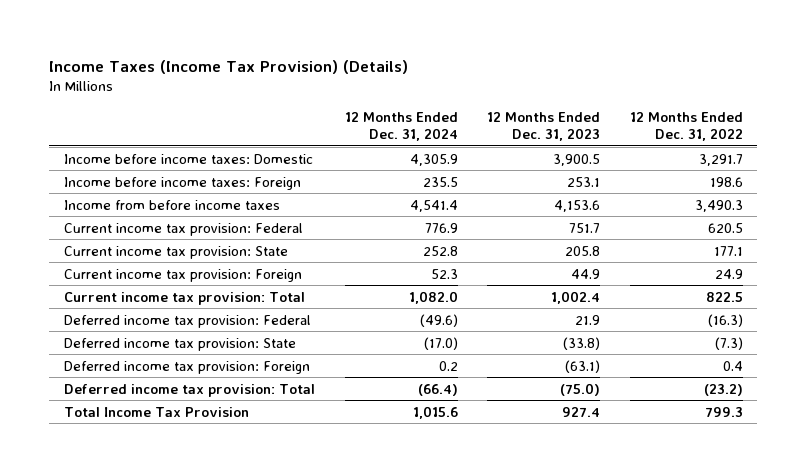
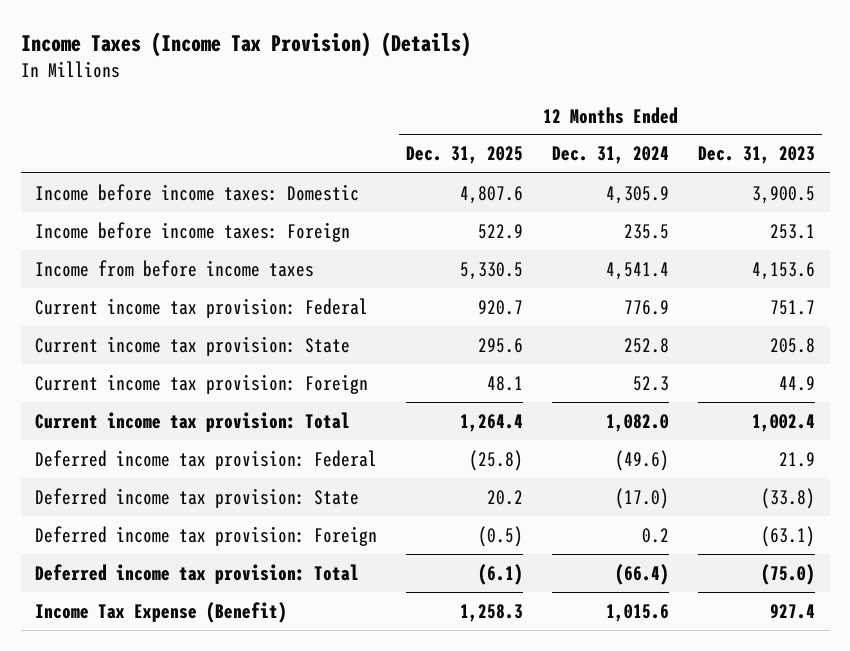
[629,112,743,142] 12 Months Ended Dec. 31, 2022 -> none
none -> [406,146,524,165] Dec. 31, 2025
[64,406,250,417] Total Income Tax Provision -> [35,601,288,623] Income Tax Expense (Benefit)

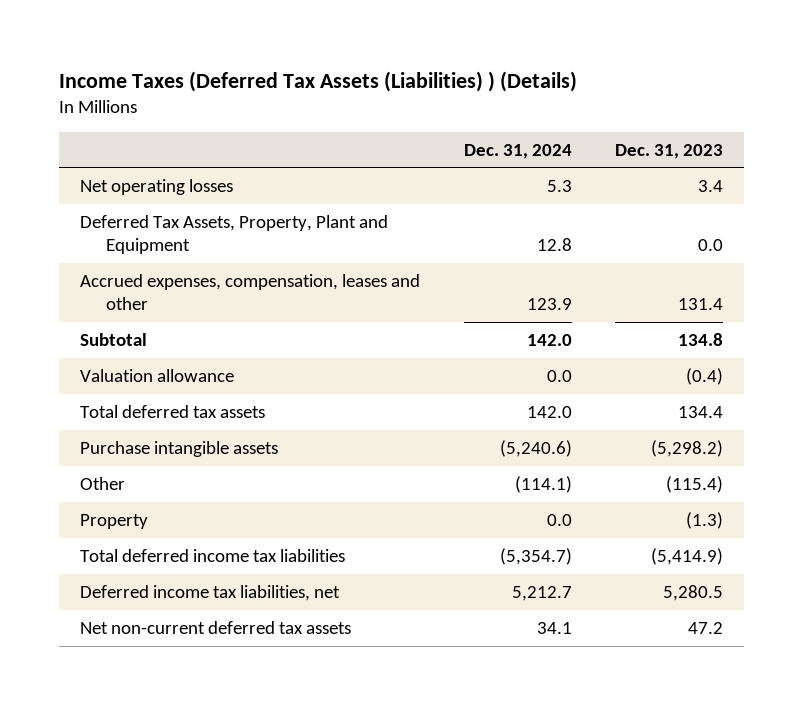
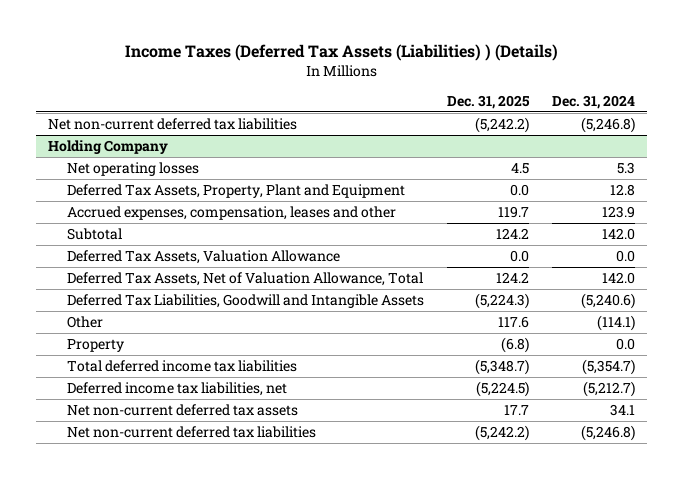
[614,143,723,159] Dec. 31, 2023 -> none
none -> [446,94,530,109] Dec. 31, 2025
none -> [47,117,297,130] Net non-current deferred tax liabilities
none -> [47,139,168,154] Holding Company
[80,368,235,382] Valuation allowance -> [66,249,340,264] Deferred Tax Assets, Valuation Allowance
[80,404,266,418] Total deferred tax assets -> [66,271,423,286] Deferred Tax Assets, Net of Valuation Allowance, Total
[80,440,279,457] Purchase intangible assets -> [66,293,424,308] Deferred Tax Liabilities, Goodwill and Intangible Assets
[511,585,572,601] 5,212.7 -> [583,380,636,397] (5,212.7)
none -> [66,425,316,438] Net non-current deferred tax liabilities

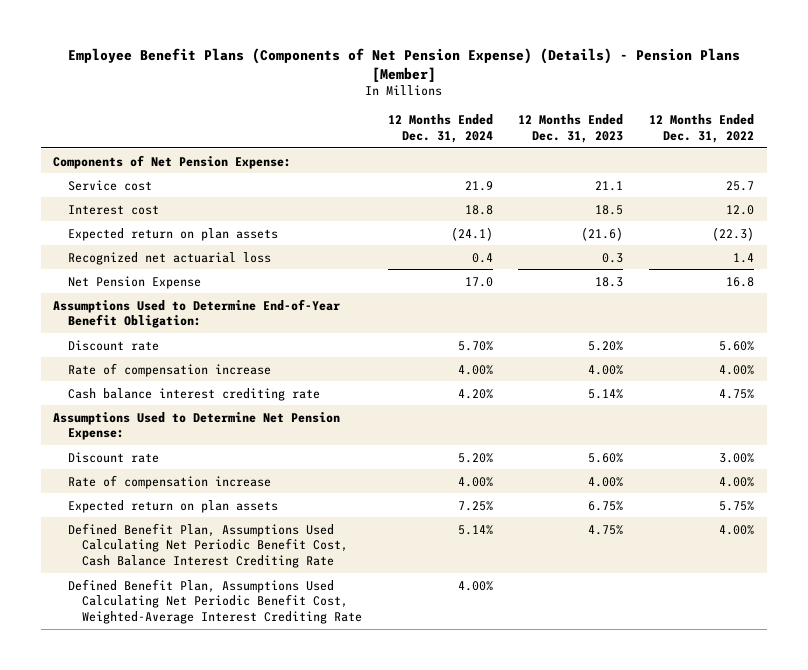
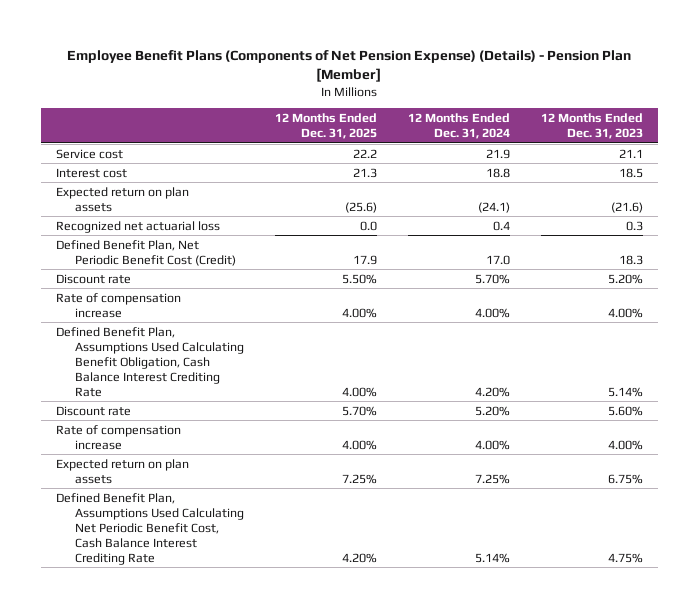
[67,47,740,82] Employee Benefit Plans (Components of Net Pension Expense) (Details) - Pension Plans [Member] -> [67,49,632,83] Employee Benefit Plans (Components of Net Pension Expense) (Details) - Pension Plan [Member]
[649,113,755,143] 12 Months Ended Dec. 31, 2022 -> none
none -> [274,112,377,139] 12 Months Ended Dec. 31, 2025
[53,154,292,169] Components of Net Pension Expense: -> none
[53,298,341,329] Assumptions Used to Determine End-of-Year Benefit Obligation: -> none
[67,275,201,289] Net Pension Expense -> [56,239,236,266] Defined Benefit Plan, Net Periodic Benefit Cost (Credit)
[53,411,341,441] Assumptions Used to Determine Net Pension Expense: -> none
[67,387,320,401] Cash balance interest crediting rate -> [56,326,244,397] Defined Benefit Plan, Assumptions Used Calculating Benefit Obligation, Cash Balance Interest Crediting Rate
[67,578,362,625] Defined Benefit Plan, Assumptions Used Calculating Net Periodic Benefit Cost, Weighted-Average Interest Crediting Rate -> none

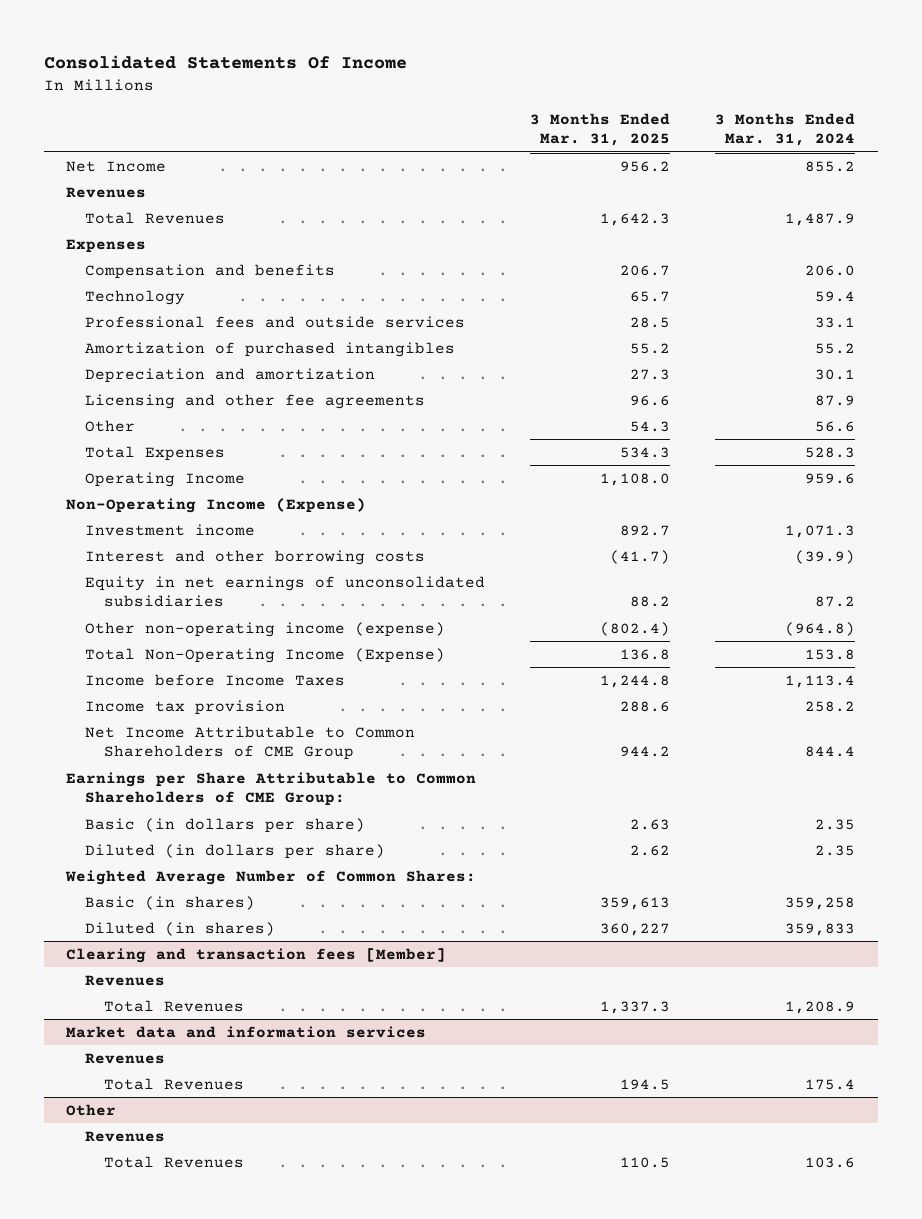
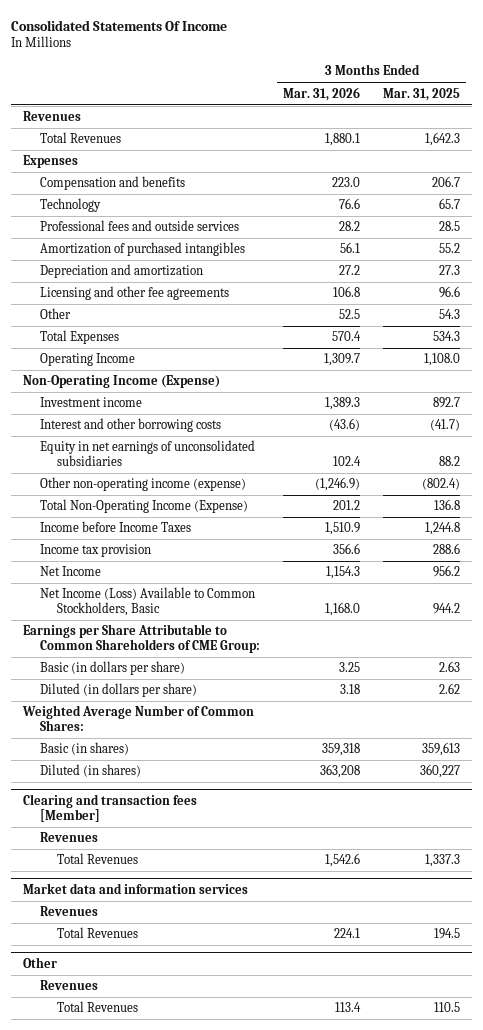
[715,112,856,146] 3 Months Ended Mar. 31, 2024 -> none
none -> [283,86,361,101] Mar. 31, 2026
[66,160,167,172] Net Income -> [40,566,102,577] Net Income
[84,725,415,761] Net Income Attributable to Common Shareholders of CME Group -> [40,587,256,617] Net Income (Loss) Available to Common Stockholders, Basic

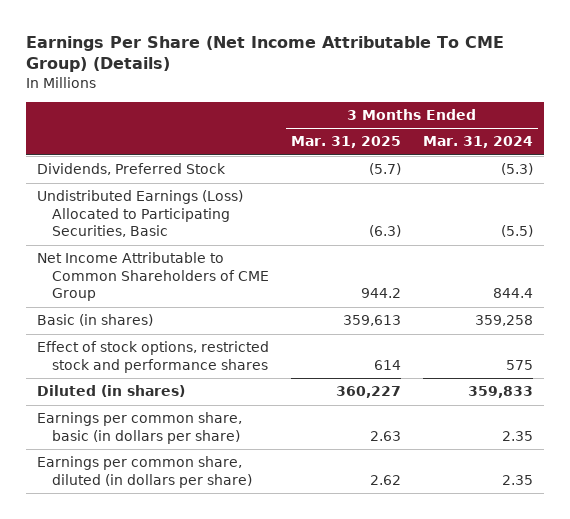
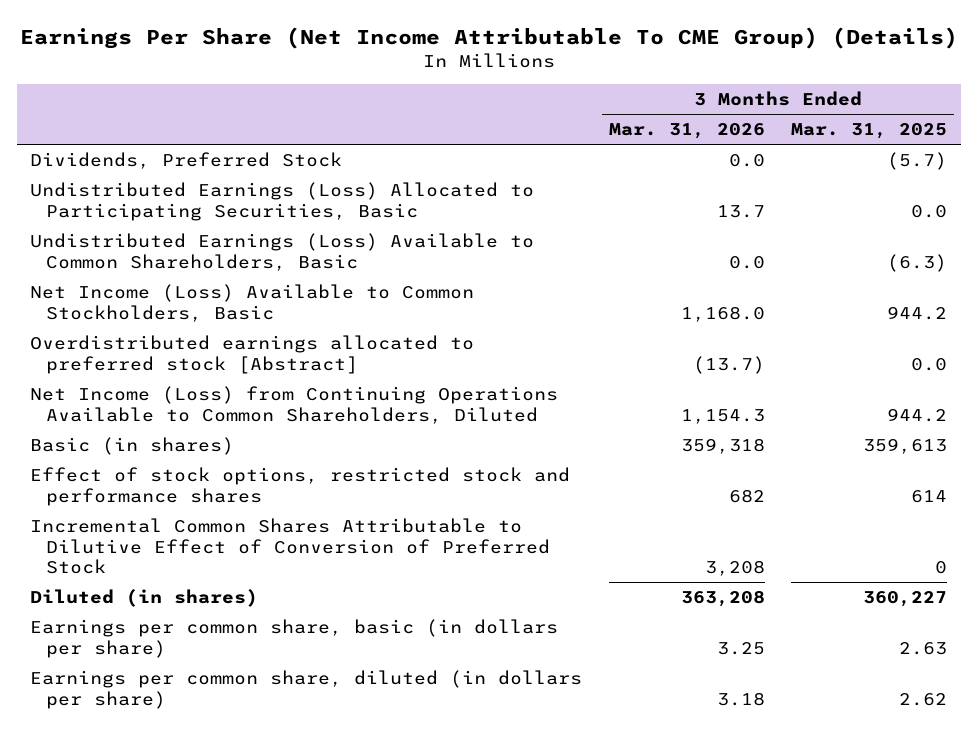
[422,136,533,149] Mar. 31, 2024 -> none
none -> [608,123,765,140] Mar. 31, 2026
[369,225,402,238] (6.3) -> [911,204,948,218] 0.0
none -> [30,233,535,271] Undistributed Earnings (Loss) Available to Common Shareholders, Basic
[37,252,270,302] Net Income Attributable to Common Shareholders of CME Group -> [30,284,475,322] Net Income (Loss) Available to Common Stockholders, Basic
none -> [30,335,475,374] Overdistributed earnings allocated to preferred stock [Abstract]
none -> [30,386,559,424] Net Income (Loss) from Continuing Operations Available to Common Shareholders, Diluted
none -> [30,518,550,575] Incremental Common Shares Attributable to Dilutive Effect of Conversion of Preferred Stock

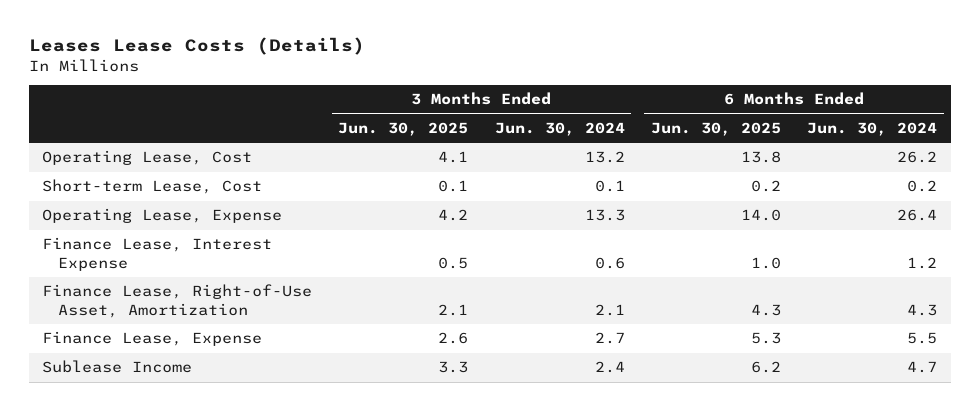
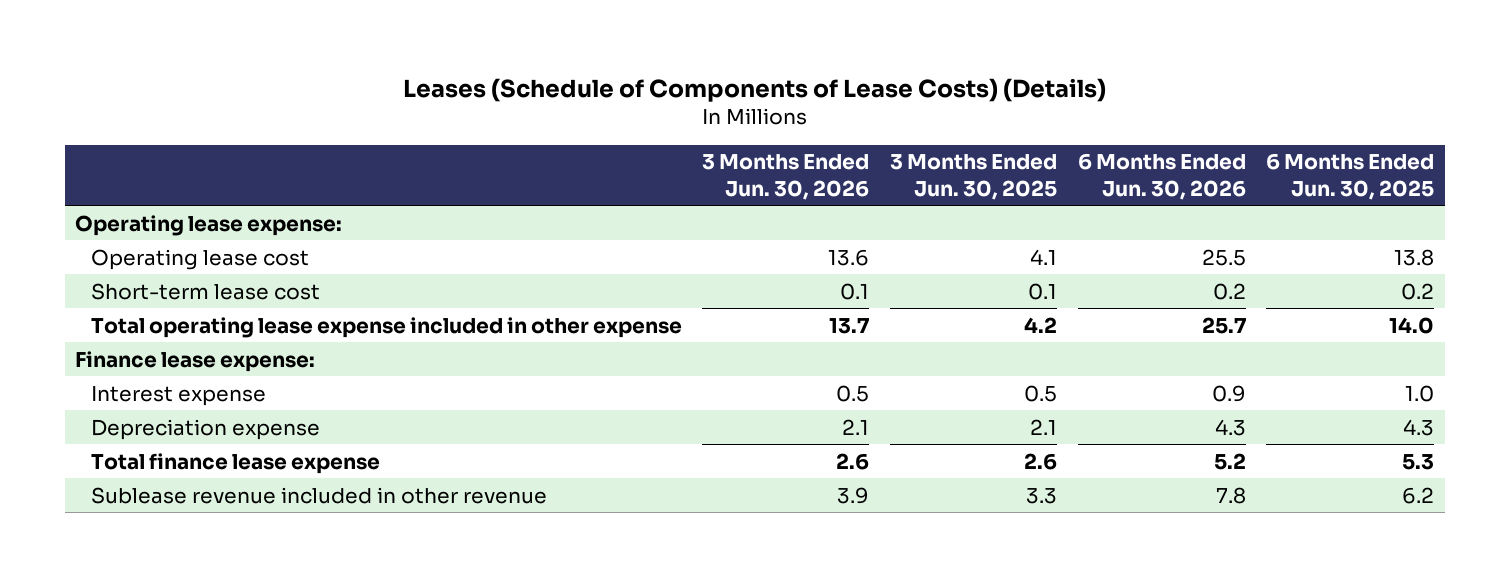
[28,37,365,56] Leases Lease Costs (Details) -> [402,77,1106,102] Leases (Schedule of Components of Lease Costs) (Details)
[494,121,625,136] Jun. 30, 2024 -> none
[807,121,938,136] Jun. 30, 2024 -> none
none -> [702,154,870,200] 3 Months Ended Jun. 30, 2026
none -> [1077,153,1246,200] 6 Months Ended Jun. 30, 2026
none -> [75,214,343,236] Operating lease expense:
[41,150,252,166] Operating Lease, Cost -> [90,248,309,270] Operating lease cost
[41,179,262,195] Short-term Lease, Cost -> [90,282,320,300] Short-term lease cost
[41,208,282,224] Operating Lease, Expense -> [90,316,682,338] Total operating lease expense included in other expense
none -> [75,350,316,372] Finance lease expense:
[41,237,272,271] Finance Lease, Interest Expense -> [90,385,266,406] Interest expense
[41,284,312,318] Finance Lease, Right-of-Use Asset, Amortization -> [90,418,320,440] Depreciation expense
[41,331,262,347] Finance Lease, Expense -> [90,452,380,474] Total finance lease expense
[41,360,192,374] Sublease Income -> [90,486,547,504] Sublease revenue included in other revenue

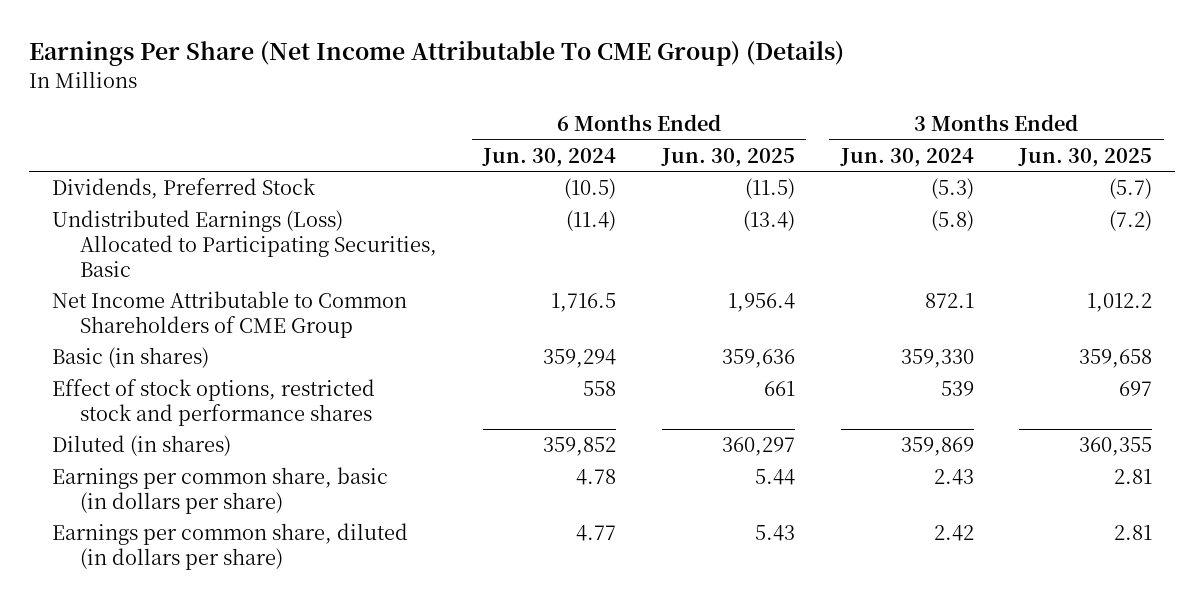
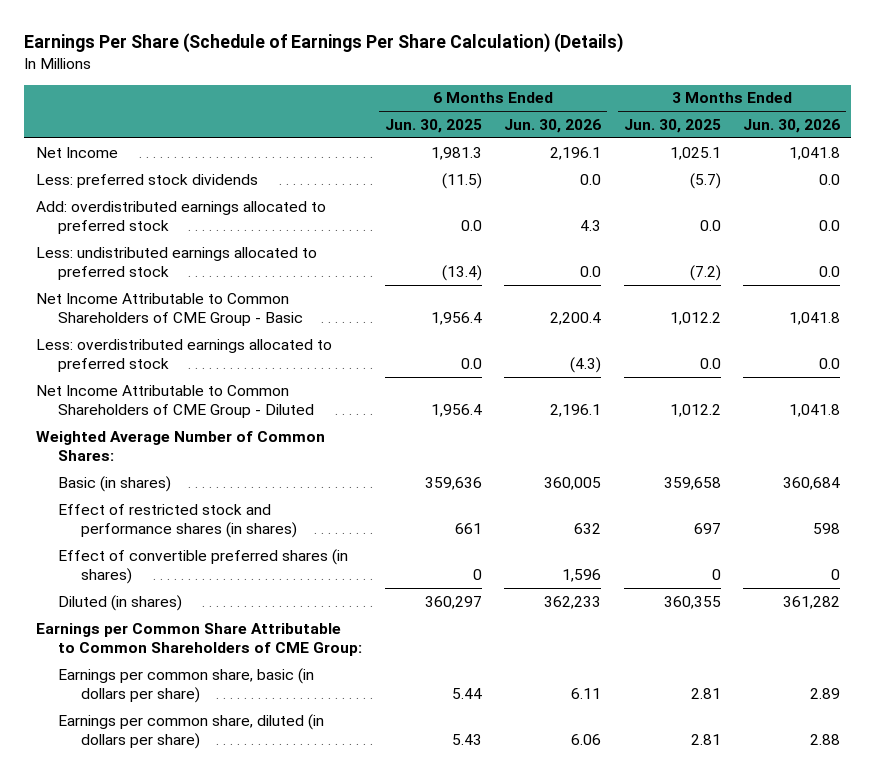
[29,40,845,67] Earnings Per Share (Net Income Attributable To CME Group) (Details) -> [24,33,624,54] Earnings Per Share (Schedule of Earnings Per Share Calculation) (Details)
[482,147,617,167] Jun. 30, 2024 -> none
[839,147,974,167] Jun. 30, 2024 -> none
none -> [504,119,602,134] Jun. 30, 2026
none -> [743,119,841,134] Jun. 30, 2026
none -> [35,146,118,158] Net Income
[51,178,316,200] Dividends, Preferred Stock -> [35,173,258,188] Less: preferred stock dividends
[51,210,438,277] Undistributed Earnings (Loss) Allocated to Participating Securities, Basic -> [35,200,326,235] Add: overdistributed earnings allocated to preferred stock
[742,210,795,232] (13.4) -> [460,220,482,232] 0.0
[1109,210,1153,232] (7.2) -> [699,220,721,232] 0.0
none -> [35,246,317,281] Less: undistributed earnings allocated to preferred stock
[51,291,407,338] Net Income Attributable to Common Shareholders of CME Group -> [35,292,304,327] Net Income Attributable to Common Shareholders of CME Group - Basic
none -> [35,338,332,373] Less: overdistributed earnings allocated to preferred stock
none -> [35,384,315,419] Net Income Attributable to Common Shareholders of CME Group - Diluted
none -> [35,430,325,462] Weighted Average Number of Common Shares:
[51,379,375,426] Effect of stock options, restricted stock and performance shares -> [58,503,297,539] Effect of restricted stock and performance shares (in shares)
none -> [58,548,349,585] Effect of convertible preferred shares (in shares)
none -> [35,622,363,657] Earnings per Common Share Attributable to Common Shareholders of CME Group:

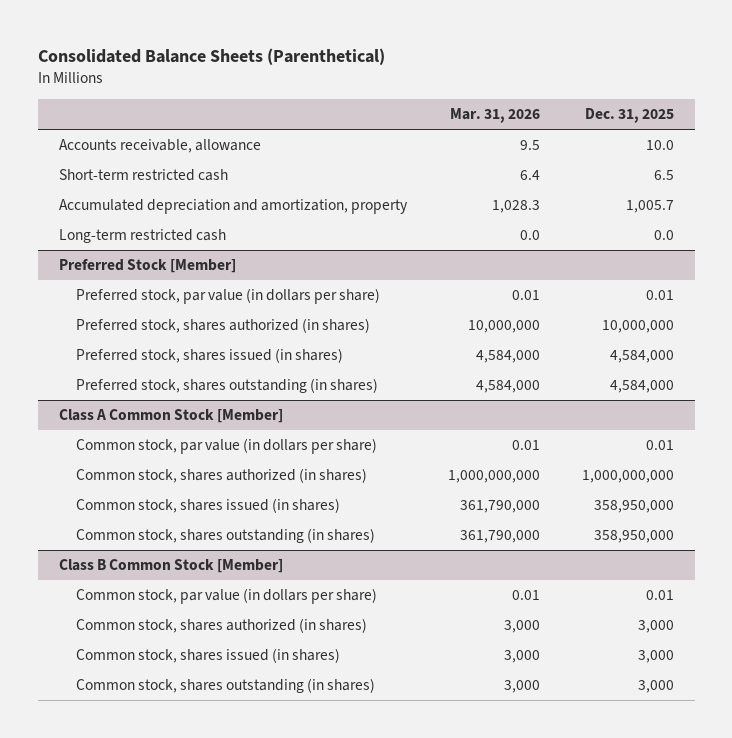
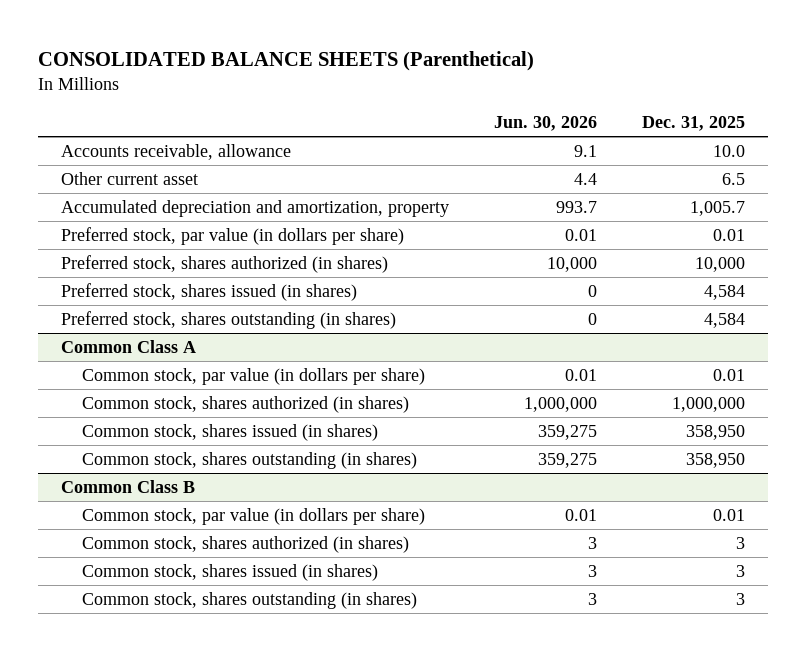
[37,48,385,66] Consolidated Balance Sheets (Parenthetical) -> [38,50,535,71] CONSOLIDATED BALANCE SHEETS (Parenthetical)
[450,108,541,124] Mar. 31, 2026 -> none
none -> [494,115,598,131] Jun. 30, 2026
[58,169,228,182] Short-term restricted cash -> [60,171,198,185] Other current asset
[58,229,226,244] Long-term restricted cash -> none
[58,259,236,274] Preferred Stock [Member] -> none
[601,320,674,334] 10,000,000 -> [695,256,746,272] 10,000
[609,350,674,364] 4,584,000 -> [704,284,746,300] 4,584
[609,380,674,394] 4,584,000 -> [704,312,746,328] 4,584
[58,409,283,424] Class A Common Stock [Member] -> [60,339,196,353] Common Class A
[581,470,674,484] 1,000,000,000 -> [672,396,746,412] 1,000,000
[593,500,674,514] 358,950,000 -> [686,424,746,440] 358,950
[593,530,674,544] 358,950,000 -> [686,452,746,468] 358,950
[58,559,283,574] Class B Common Stock [Member] -> [60,479,195,493] Common Class B
[637,620,674,634] 3,000 -> [736,536,746,549] 3
[637,650,674,664] 3,000 -> [736,564,746,577] 3
[637,680,674,694] 3,000 -> [736,592,746,605] 3

